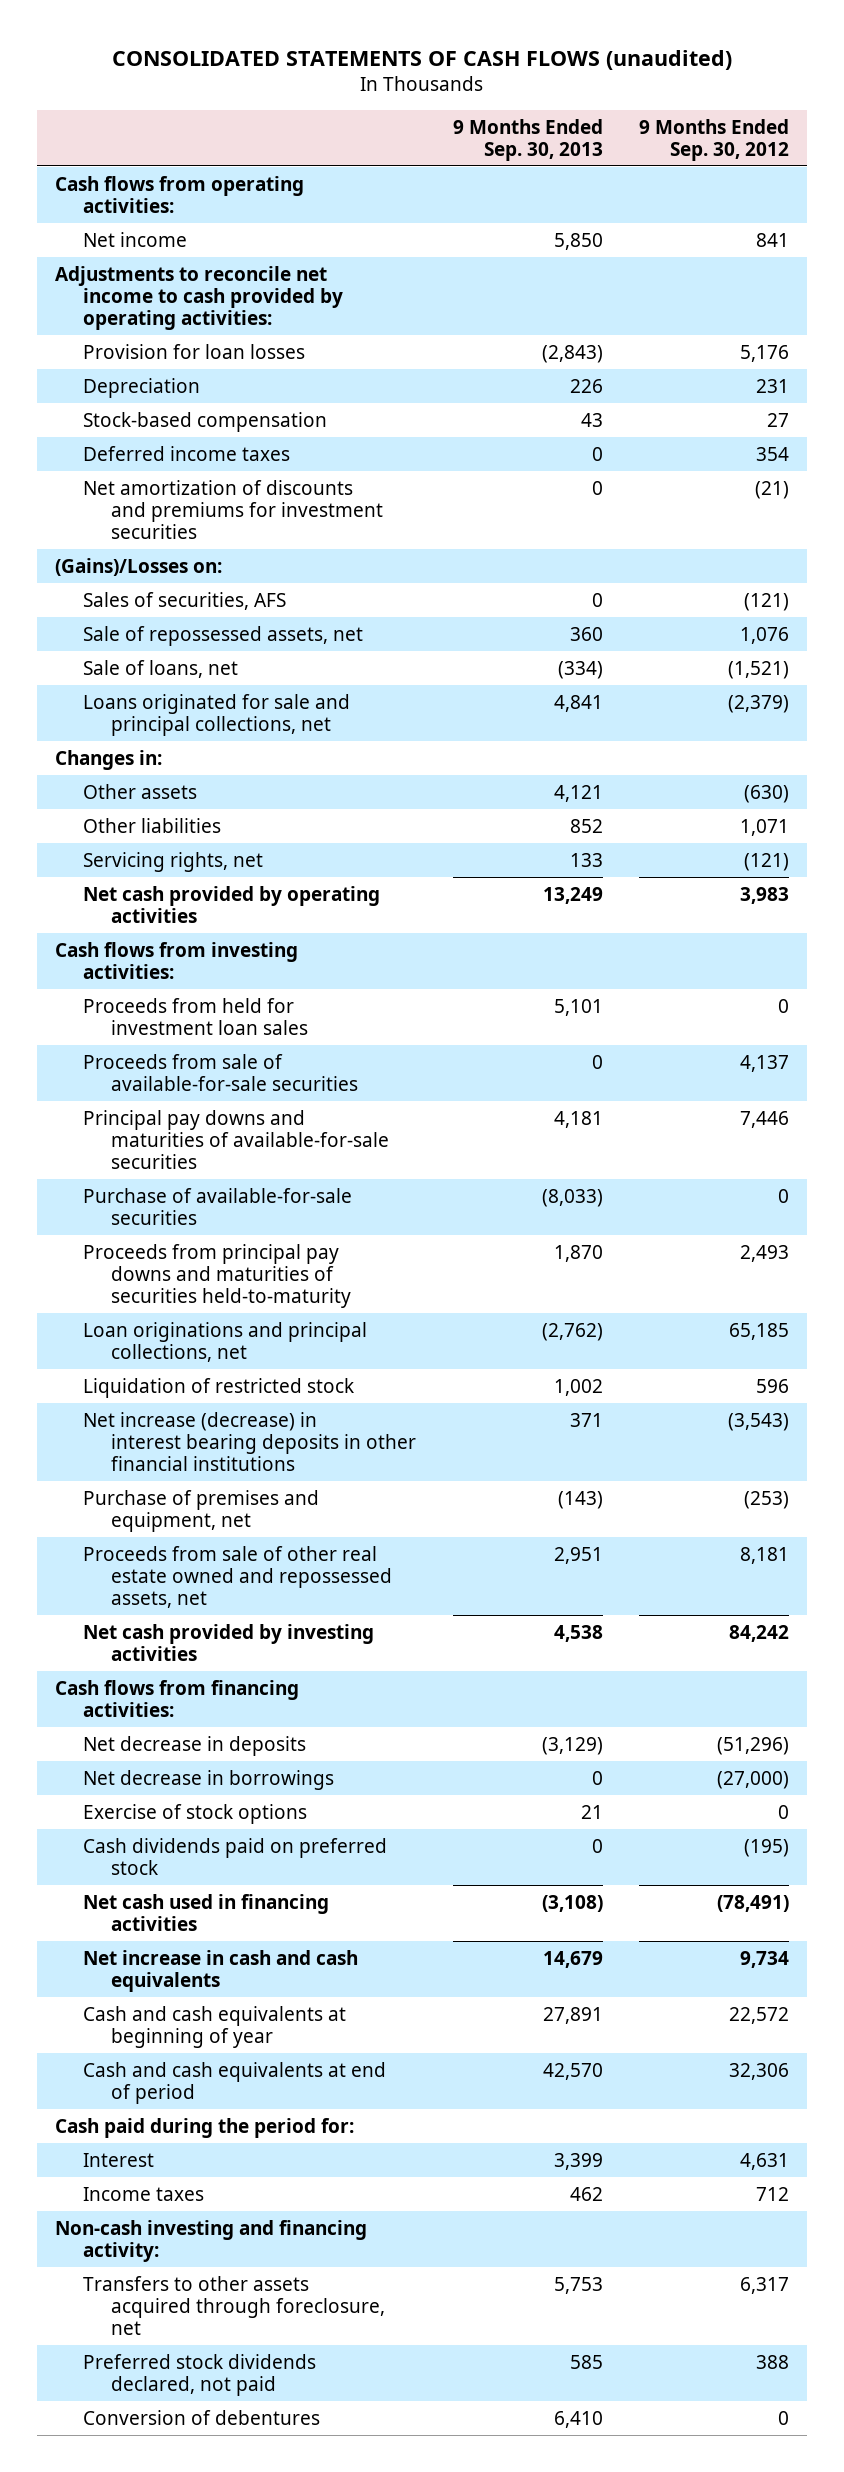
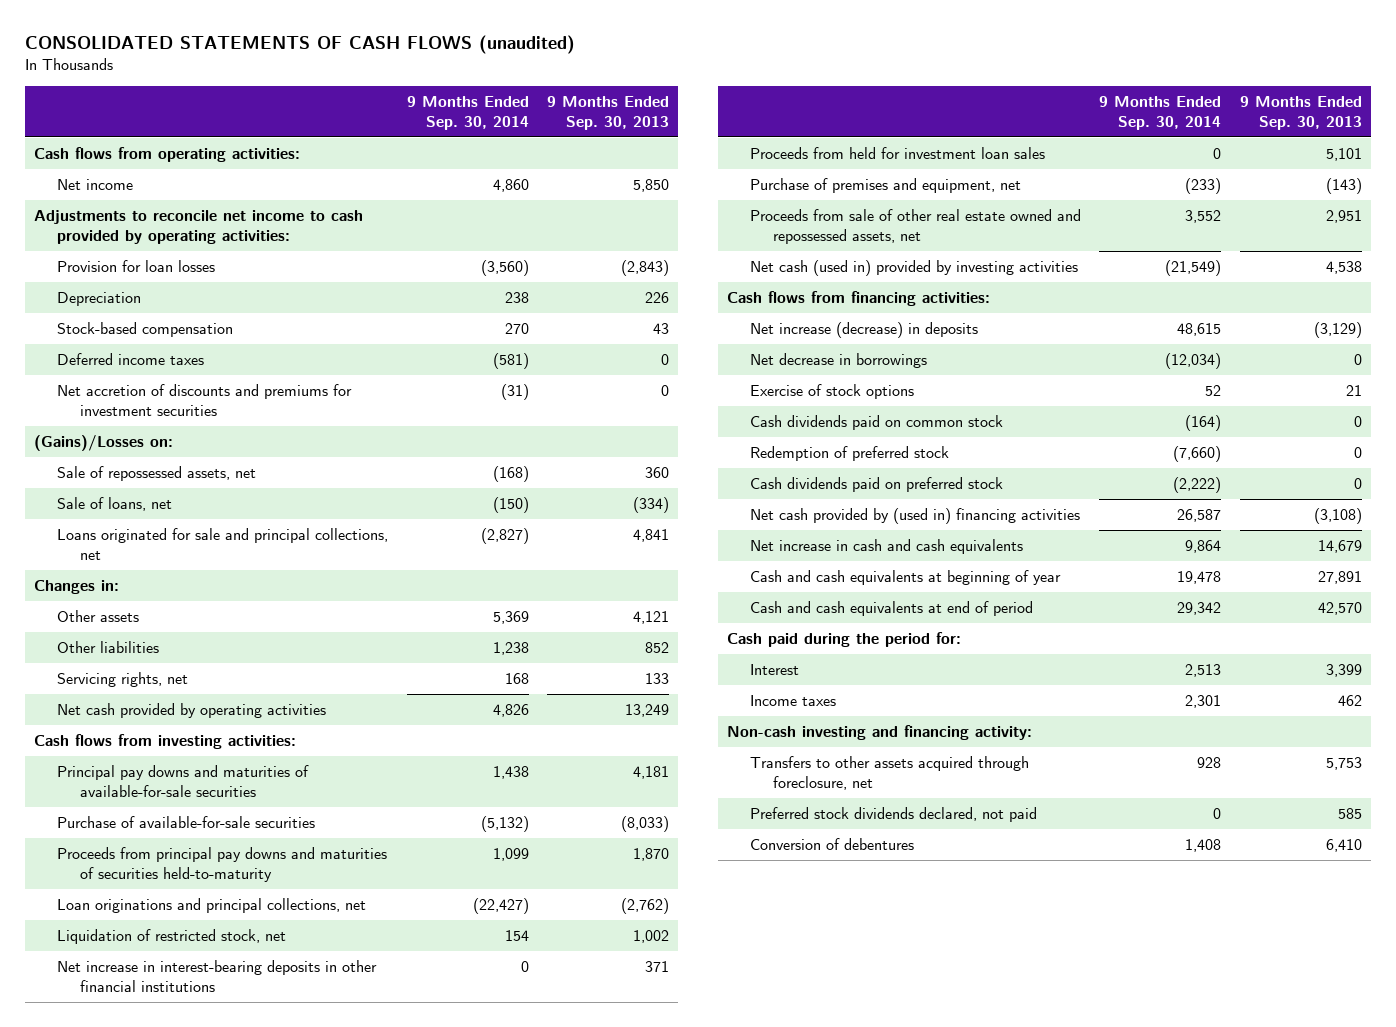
[638,118,789,161] 9 Months Ended Sep. 30, 2012 -> none
none -> [406,96,529,131] 9 Months Ended Sep. 30, 2014
[82,479,384,539] Net amortization of discounts and premiums for investment securities -> [57,383,353,416] Net accretion of discounts and premiums for investment securities
[82,591,286,610] Sales of securities, AFS -> none
[82,1053,359,1091] Proceeds from sale of available-for-sale securities -> none
[82,1377,354,1398] Liquidation of restricted stock -> [57,928,287,944] Liquidation of restricted stock, net
[82,1411,417,1471] Net increase (decrease) in interest bearing deposits in other financial institutions -> [57,959,378,992] Net increase in interest-bearing deposits in other financial institutions
[82,997,309,1035] Proceeds from held for investment loan sales -> [749,146,1045,159] Proceeds from held for investment loan sales
[82,1623,374,1661] Net cash provided by investing activities -> [749,259,1078,276] Net cash (used in) provided by investing activities
[82,1735,306,1756] Net decrease in deposits -> [749,321,978,338] Net increase (decrease) in deposits
none -> [749,414,1003,430] Cash dividends paid on common stock
none -> [749,445,949,461] Redemption of preferred stock
[82,1893,329,1931] Net cash used in financing activities -> [749,507,1080,524] Net cash provided by (used in) financing activities

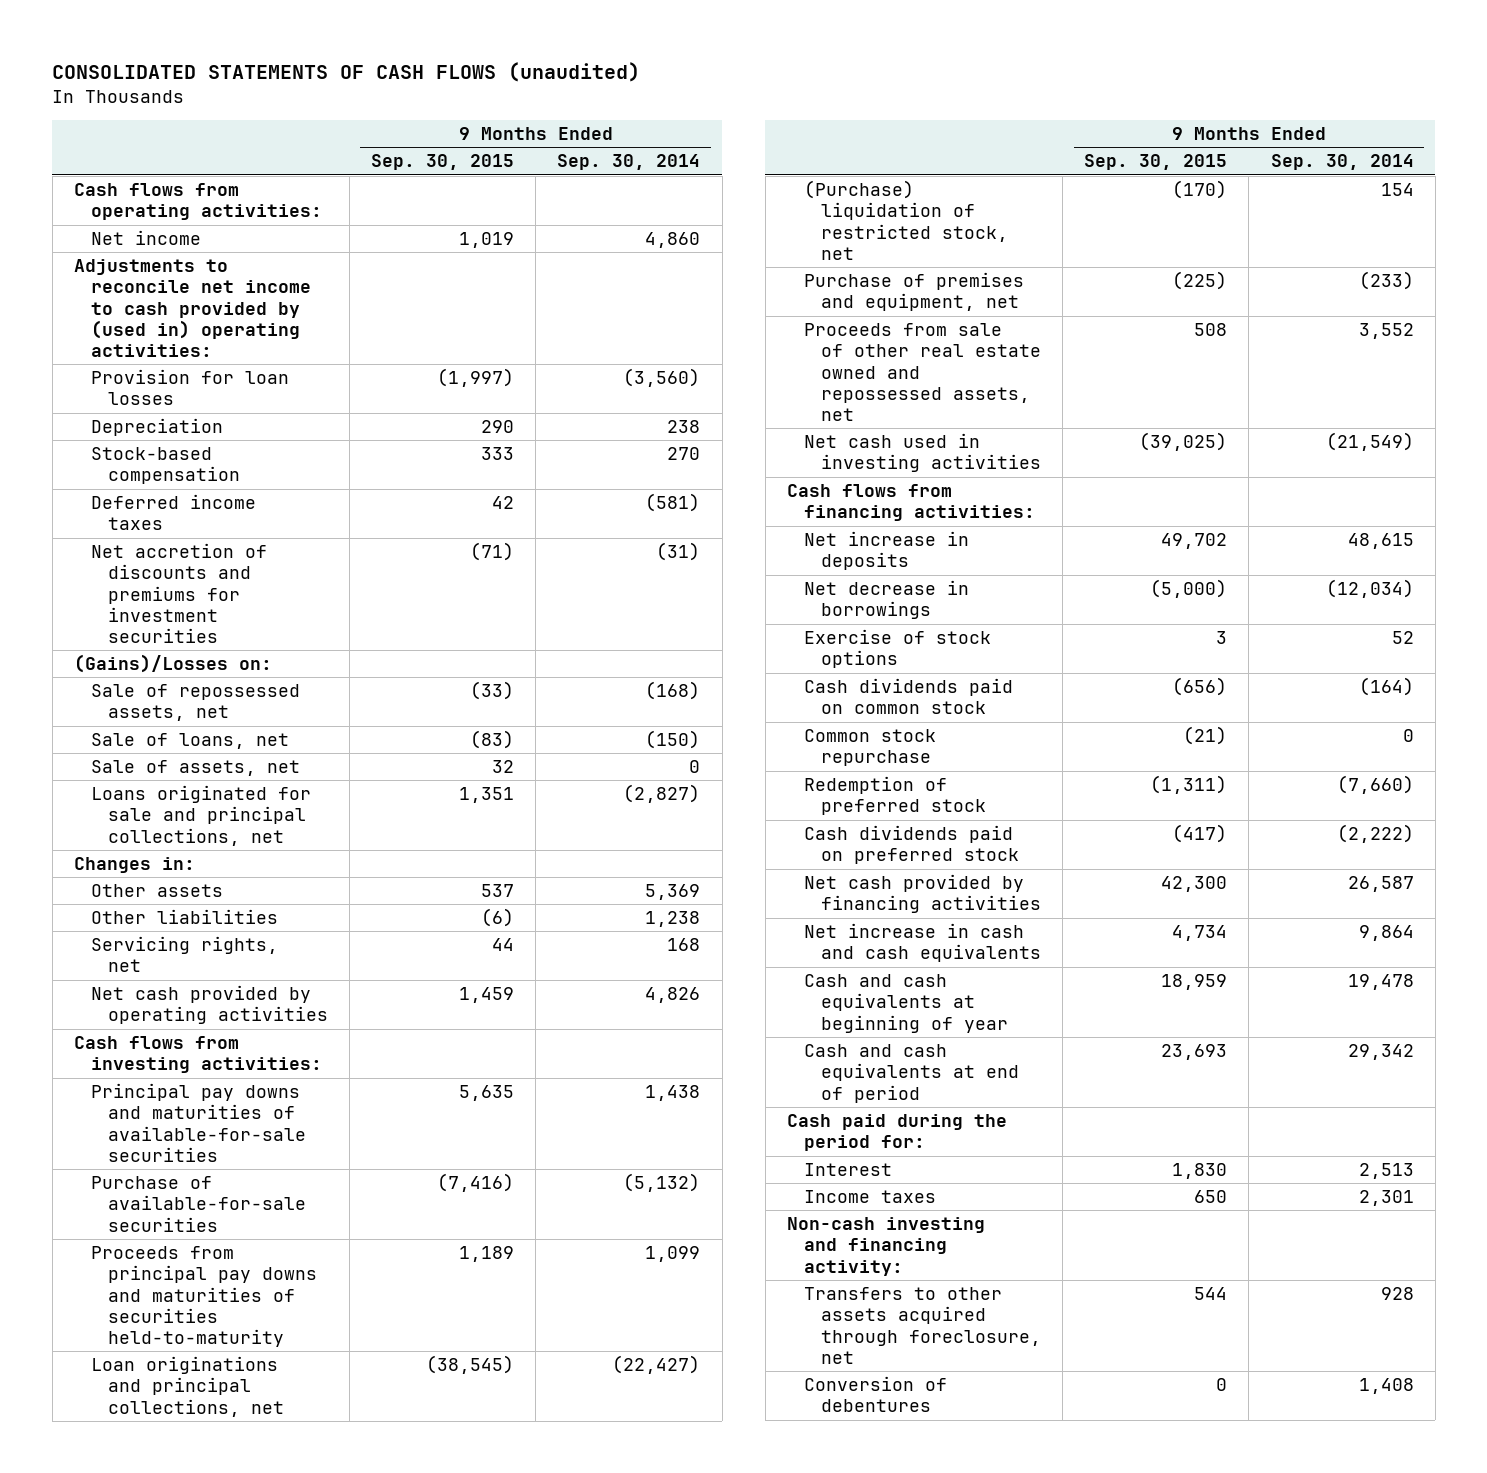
[547,96,670,131] 9 Months Ended Sep. 30, 2013 -> none
none -> [371,154,515,171] Sep. 30, 2015
[34,209,364,244] Adjustments to reconcile net income to cash provided by operating activities: -> [73,259,311,358] Adjustments to reconcile net income to cash provided by (used in) operating activities:
none -> [90,760,300,777] Sale of assets, net
[57,959,378,992] Net increase in interest-bearing deposits in other financial institutions -> none
[749,146,1045,159] Proceeds from held for investment loan sales -> none
[57,928,287,944] Liquidation of restricted stock, net -> [804,180,1009,260] (Purchase) liquidation of restricted stock, net
[749,259,1078,276] Net cash (used in) provided by investing activities -> [804,433,1042,473] Net cash used in investing activities
[749,321,978,338] Net increase (decrease) in deposits -> [804,531,970,571] Net increase in deposits
none -> [804,729,937,767] Common stock repurchase
[749,507,1080,524] Net cash provided by (used in) financing activities -> [804,874,1042,914] Net cash provided by financing activities
[749,806,1037,822] Preferred stock dividends declared, not paid -> none

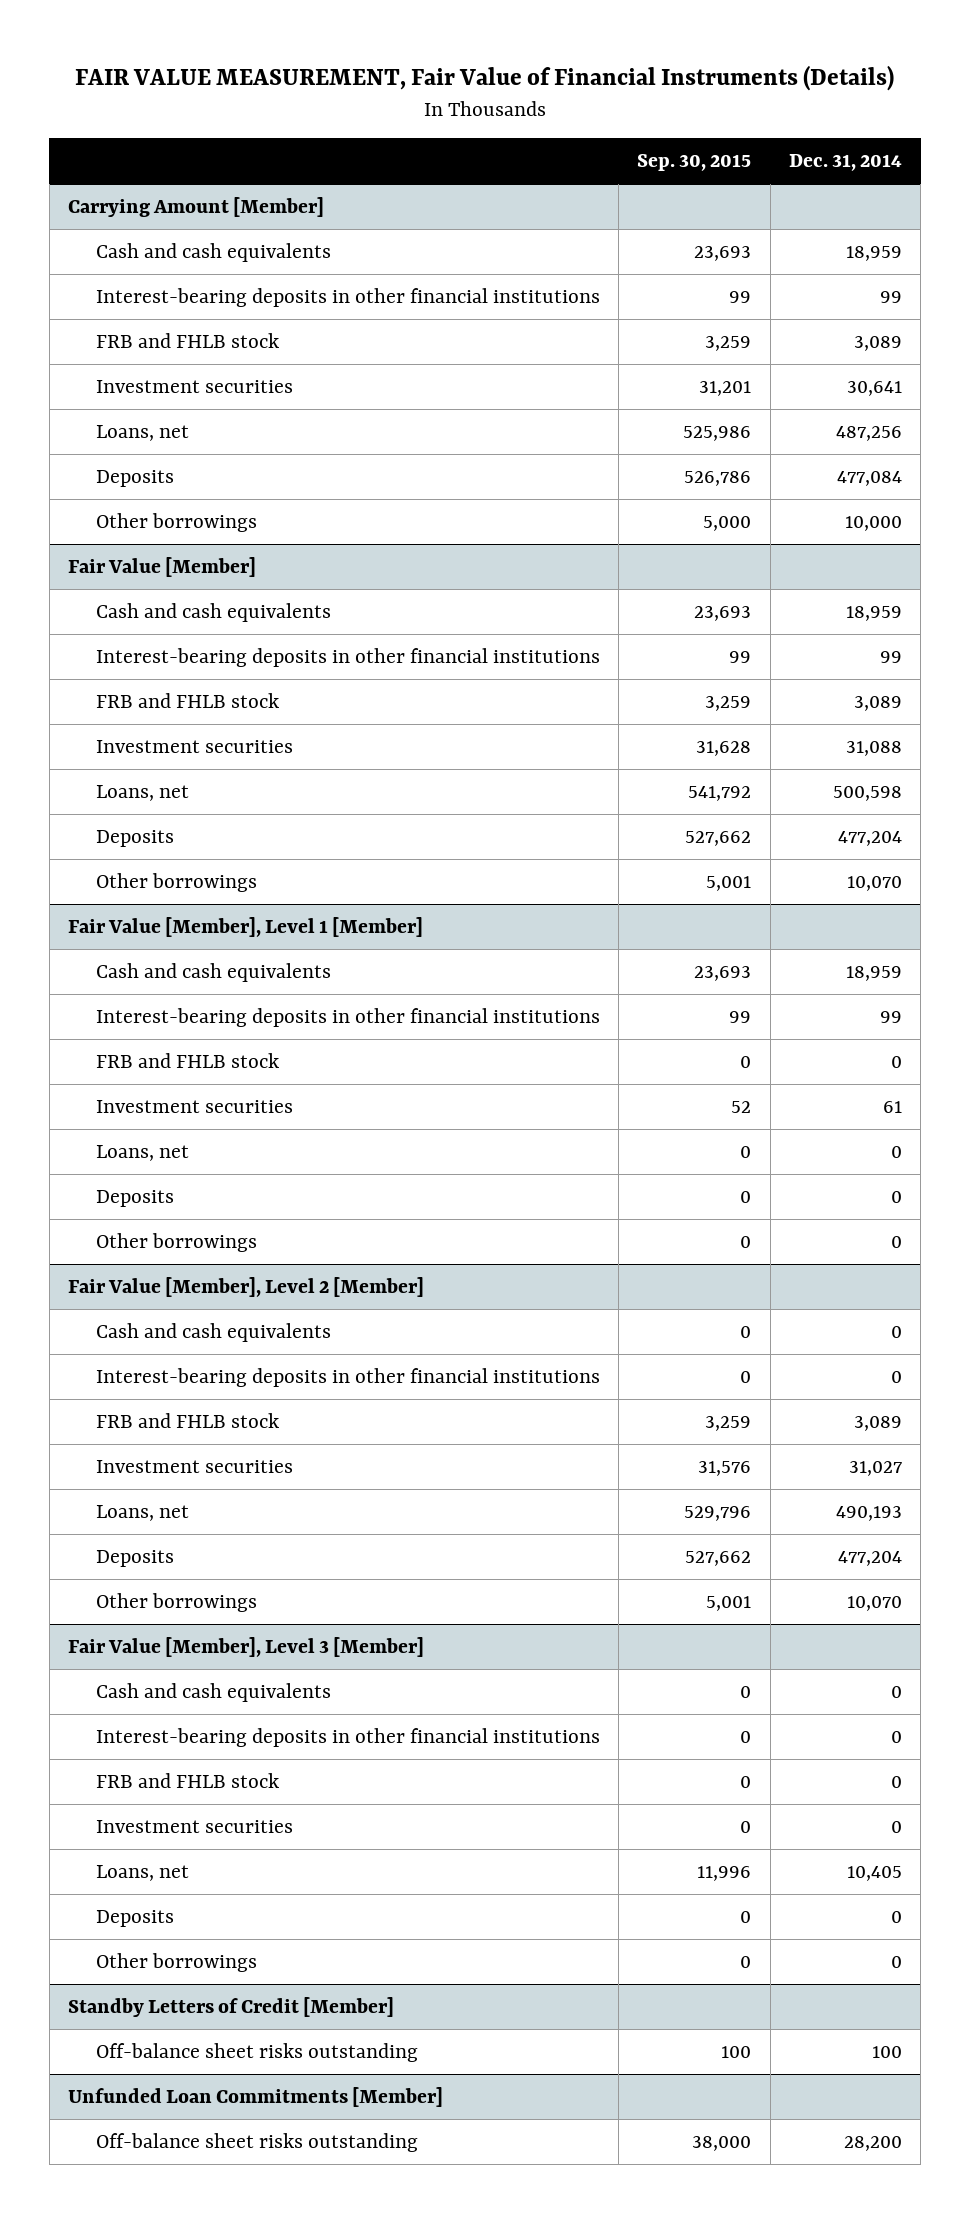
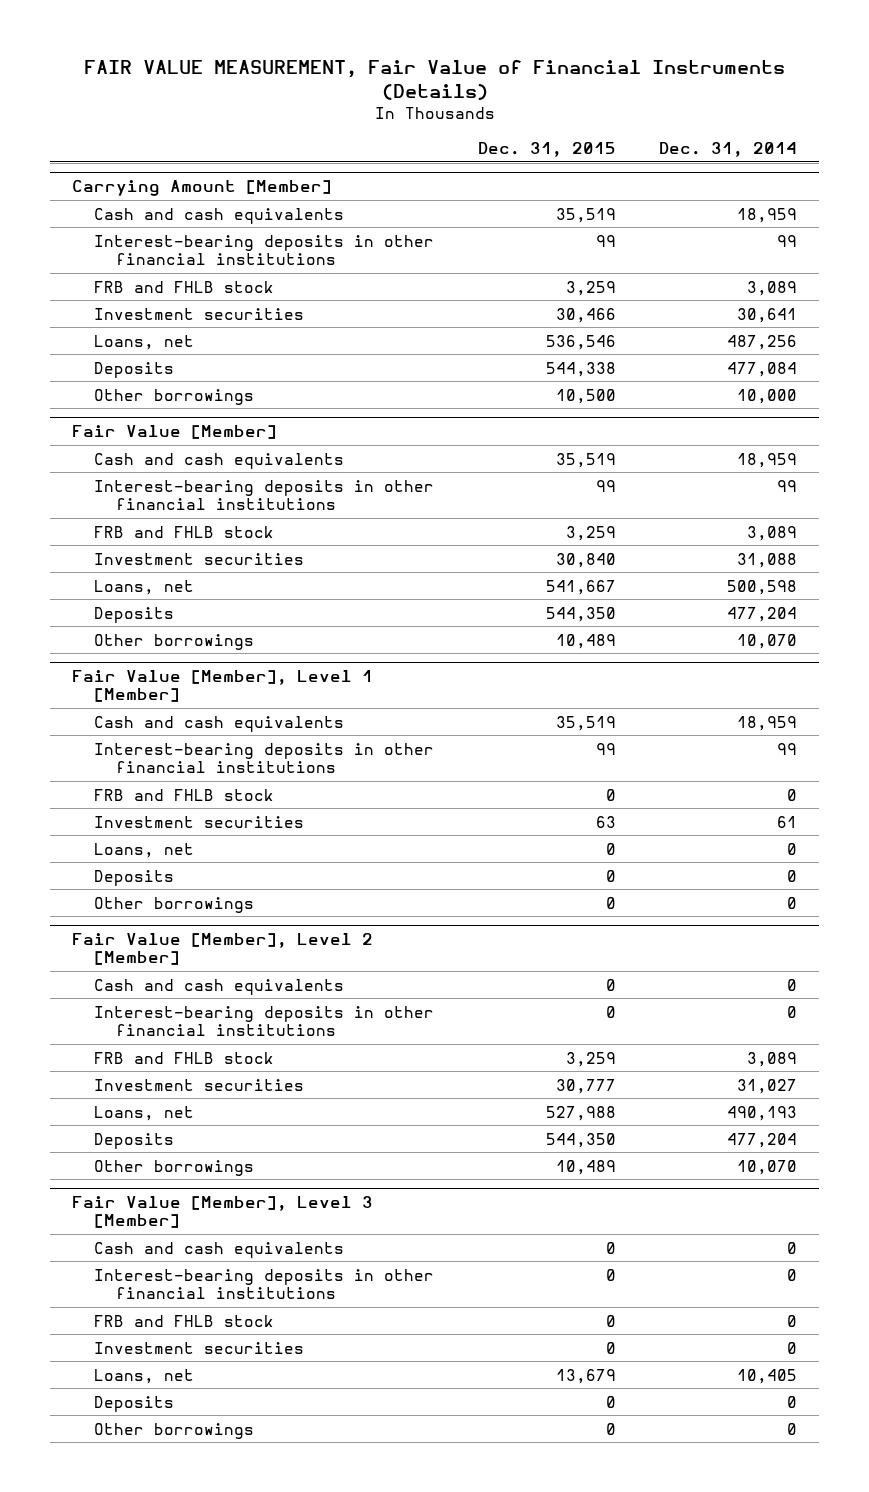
[637,154,752,172] Sep. 30, 2015 -> none
none -> [477,141,616,157] Dec. 31, 2015
[68,1996,395,2017] Standby Letters of Credit [Member] -> none
[95,2042,418,2062] Off-balance sheet risks outstanding -> none
[68,2086,444,2107] Unfunded Loan Commitments [Member] -> none
[95,2132,418,2152] Off-balance sheet risks outstanding -> none

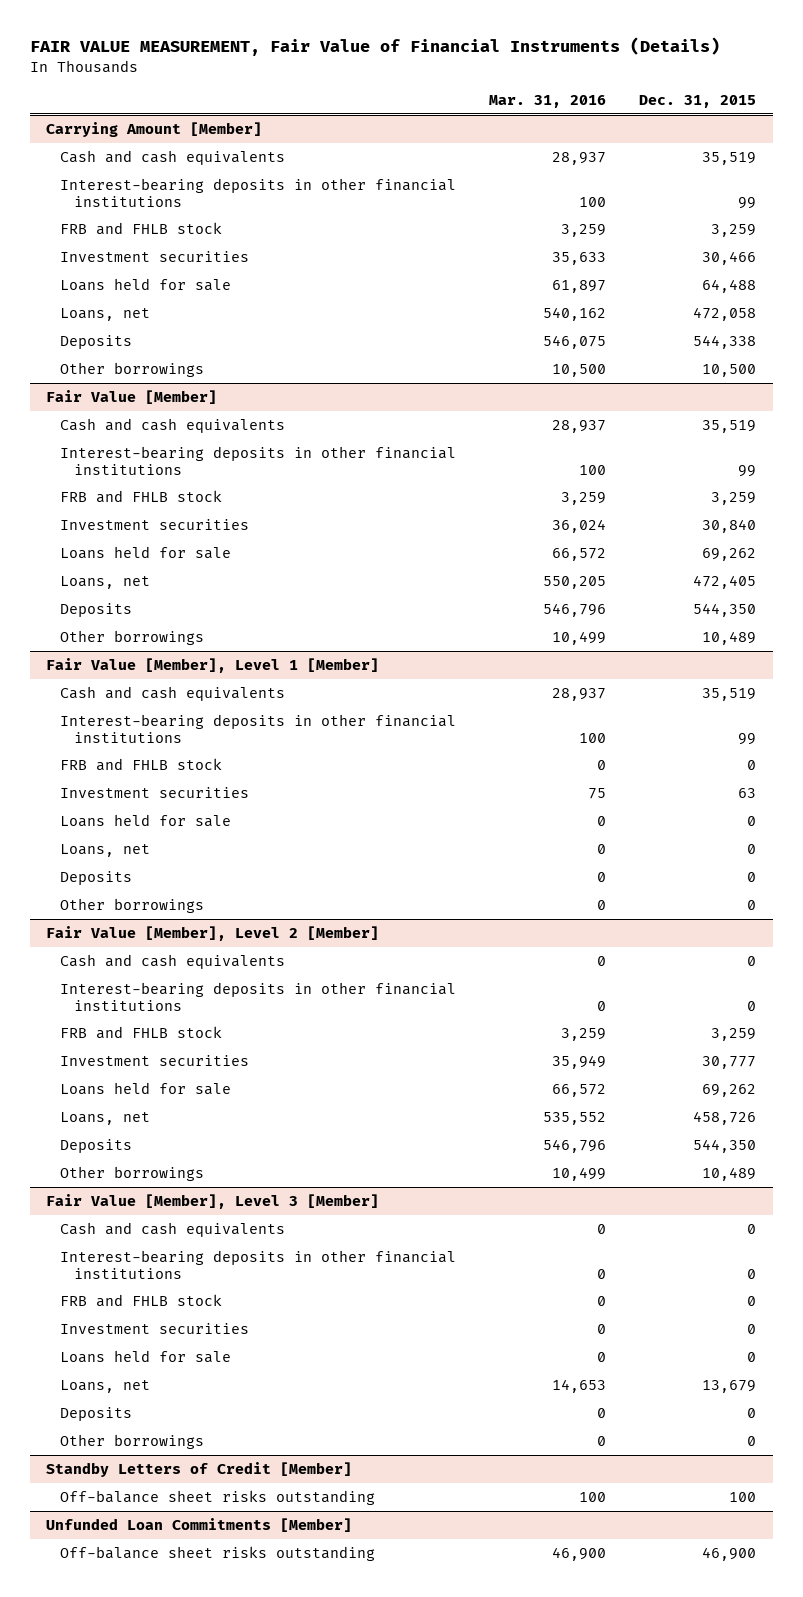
[659,141,798,157] Dec. 31, 2014 -> none
none -> [489,94,607,108] Mar. 31, 2016
none -> [60,277,232,291] Loans held for sale
[545,334,616,350] 536,546 -> [693,306,757,321] 472,058
none -> [60,545,232,559] Loans held for sale
[545,579,616,595] 541,667 -> [693,574,757,589] 472,405
none -> [60,813,232,827] Loans held for sale
none -> [60,1081,232,1095] Loans held for sale
[545,1105,616,1121] 527,988 -> [693,1110,757,1125] 458,726
none -> [60,1349,232,1363] Loans held for sale
none -> [46,1461,353,1477] Standby Letters of Credit [Member]
none -> [60,1489,376,1505] Off-balance sheet risks outstanding
none -> [46,1517,353,1532] Unfunded Loan Commitments [Member]
none -> [60,1545,376,1561] Off-balance sheet risks outstanding

